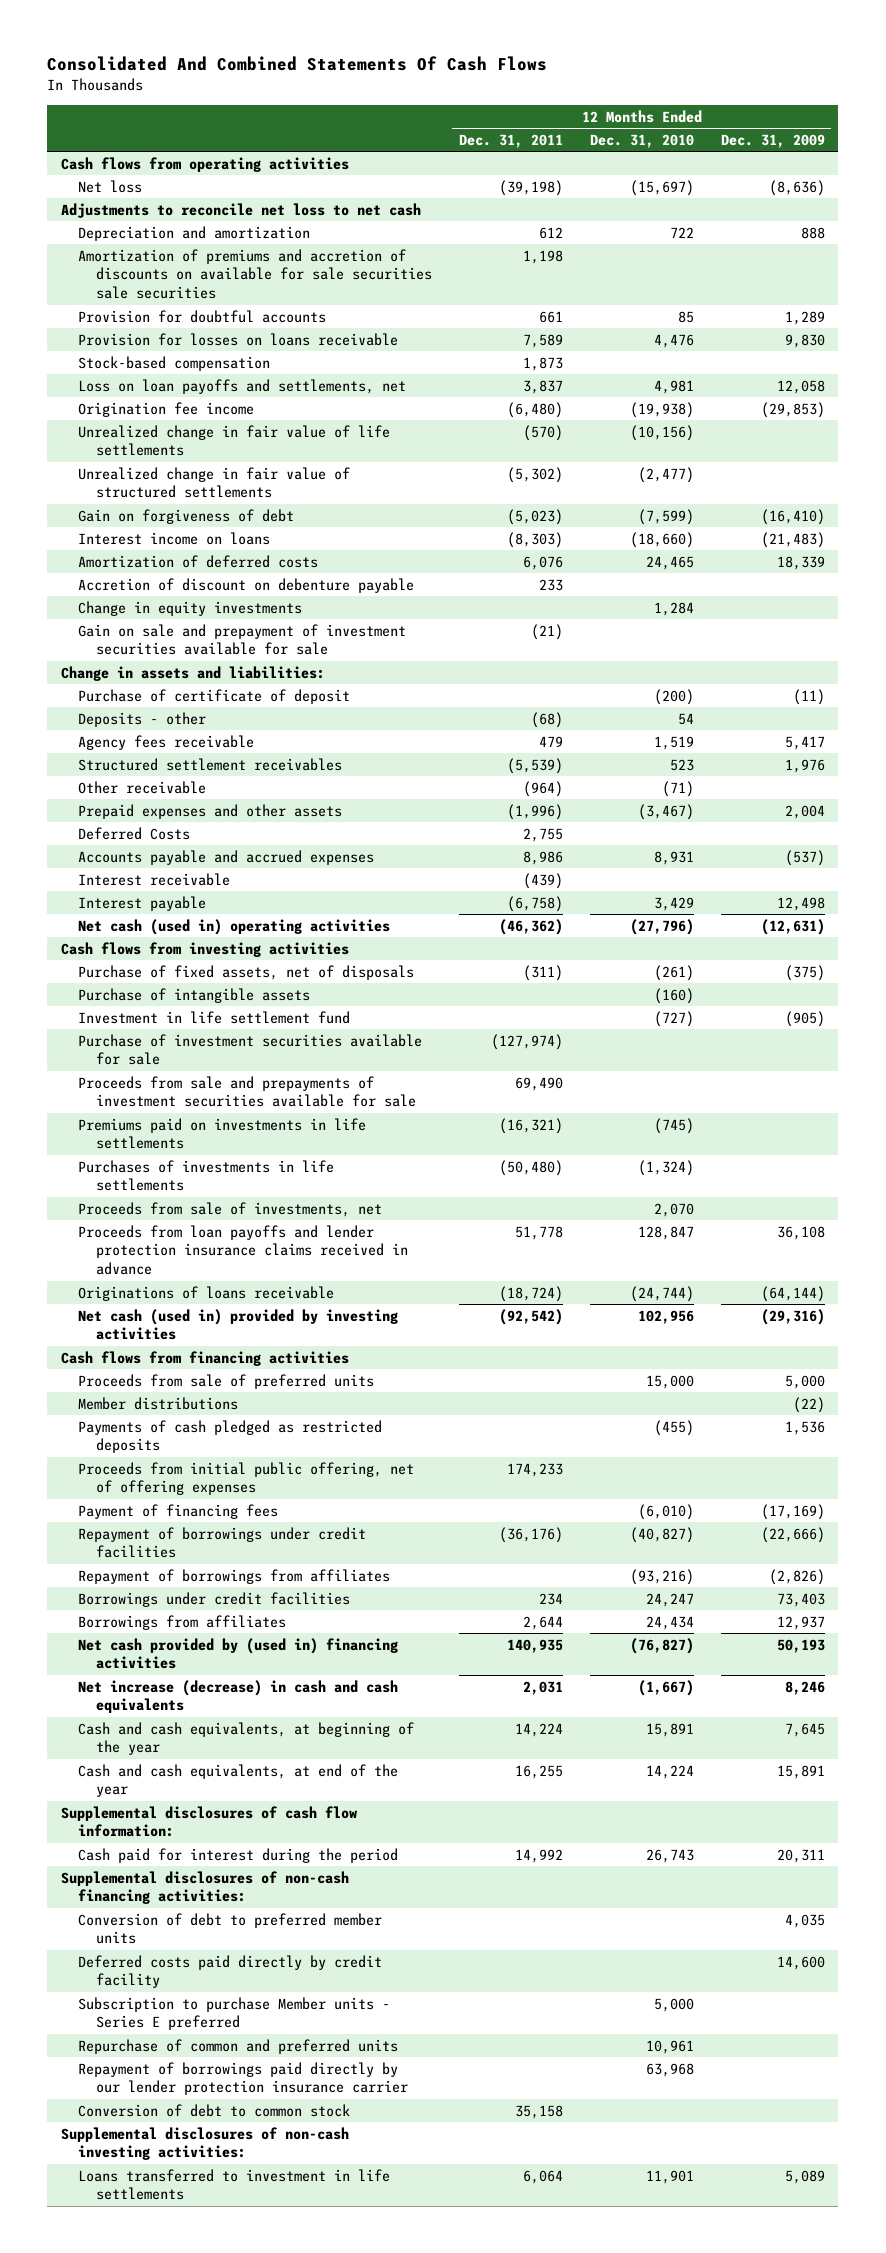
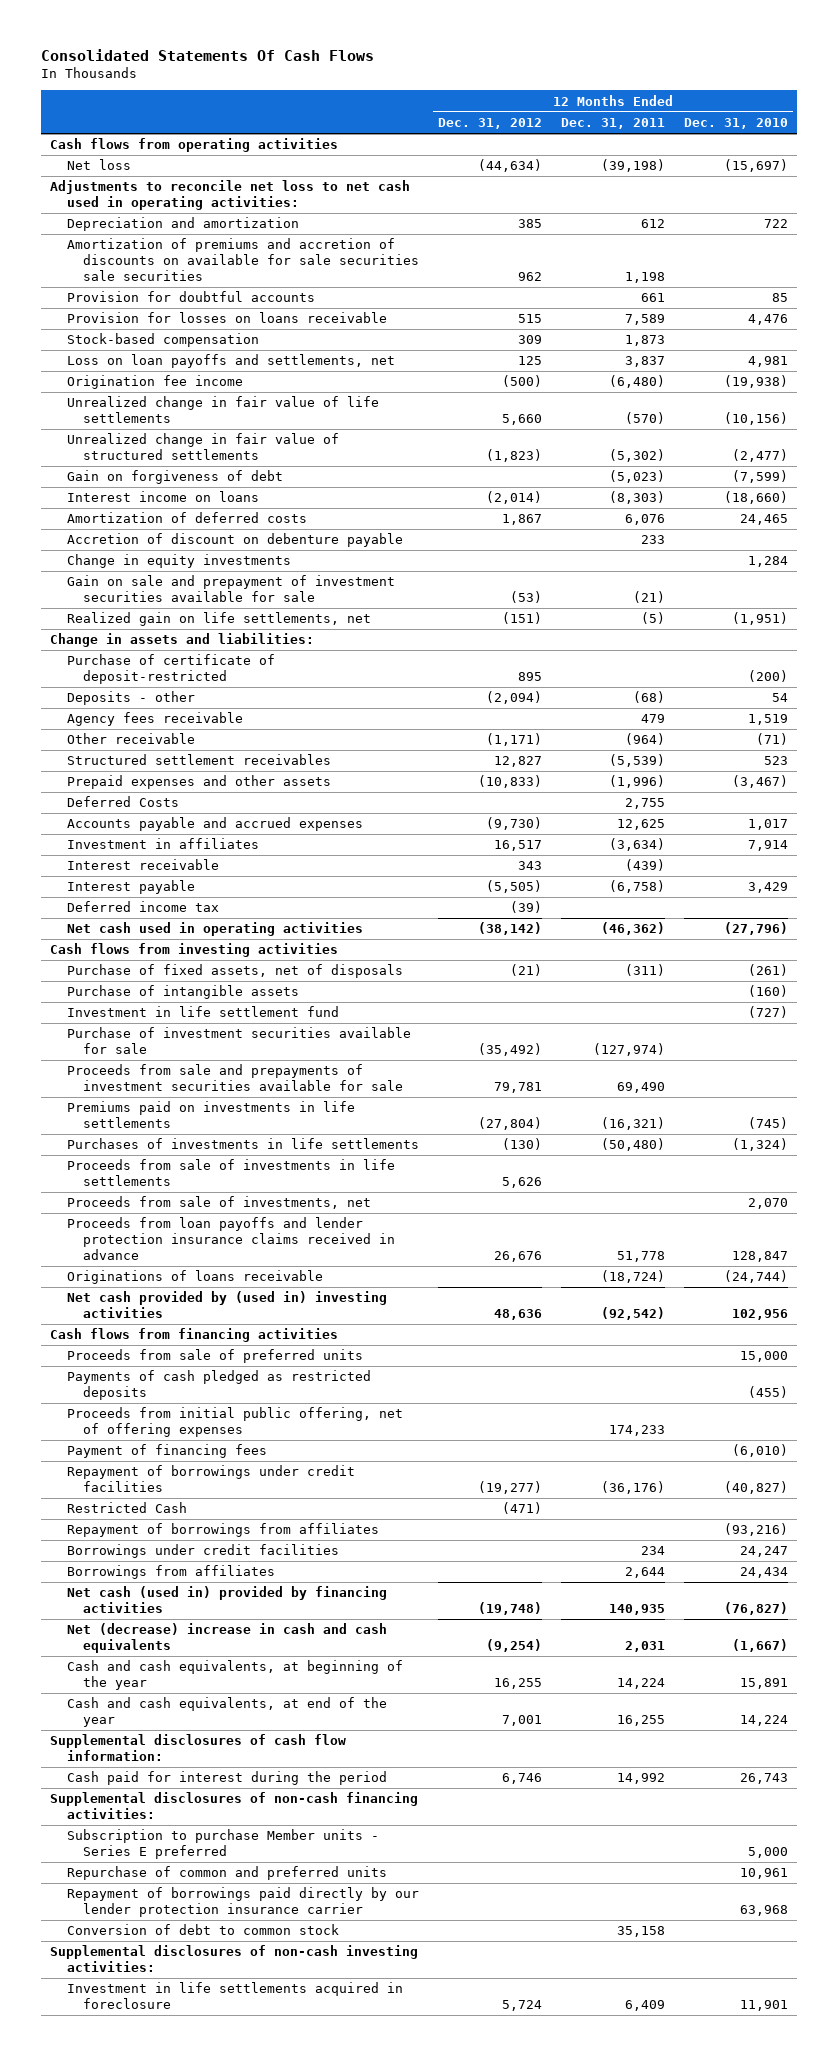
[47,56,548,72] Consolidated And Combined Statements Of Cash Flows -> [40,48,374,61] Consolidated Statements Of Cash Flows
[720,133,825,148] Dec. 31, 2009 -> none
none -> [438,118,543,130] Dec. 31, 2012
[60,202,421,218] Adjustments to reconcile net loss to net cash -> [50,180,411,210] Adjustments to reconcile net loss to net cash used in operating activities:
none -> [66,612,371,627] Realized gain on life settlements, net
[78,688,351,704] Purchase of certificate of deposit -> [66,654,275,684] Purchase of certificate of deposit-restricted
[78,757,343,771] Structured settlement receivables -> [66,754,331,766] Structured settlement receivables
[522,850,563,865] 8,986 -> [617,819,666,831] 12,625
[653,850,694,865] 8,931 -> [747,819,788,831] 1,017
none -> [66,838,259,850] Investment in affiliates
none -> [66,901,219,913] Deferred income tax
[78,918,391,935] Net cash (used in) operating activities -> [66,922,363,937] Net cash used in operating activities
none -> [66,1159,395,1186] Proceeds from sale of investments in life settlements
[78,1308,399,1341] Net cash (used in) provided by investing activities -> [66,1291,387,1318] Net cash provided by (used in) investing activities
[78,1396,239,1410] Member distributions -> none
none -> [66,1502,187,1514] Restricted Cash
[78,1637,399,1670] Net cash provided by (used in) financing activities -> [66,1586,387,1613] Net cash (used in) provided by financing activities
[78,1679,399,1714] Net increase (decrease) in cash and cash equivalents -> [66,1623,387,1653] Net (decrease) increase in cash and cash equivalents
[78,1912,383,1945] Conversion of debt to preferred member units -> none
[78,1954,383,1989] Deferred costs paid directly by credit facility -> none
[78,2168,391,2201] Loans transferred to investment in life settlements -> none
none -> [66,1982,403,2009] Investment in life settlements acquired in foreclosure

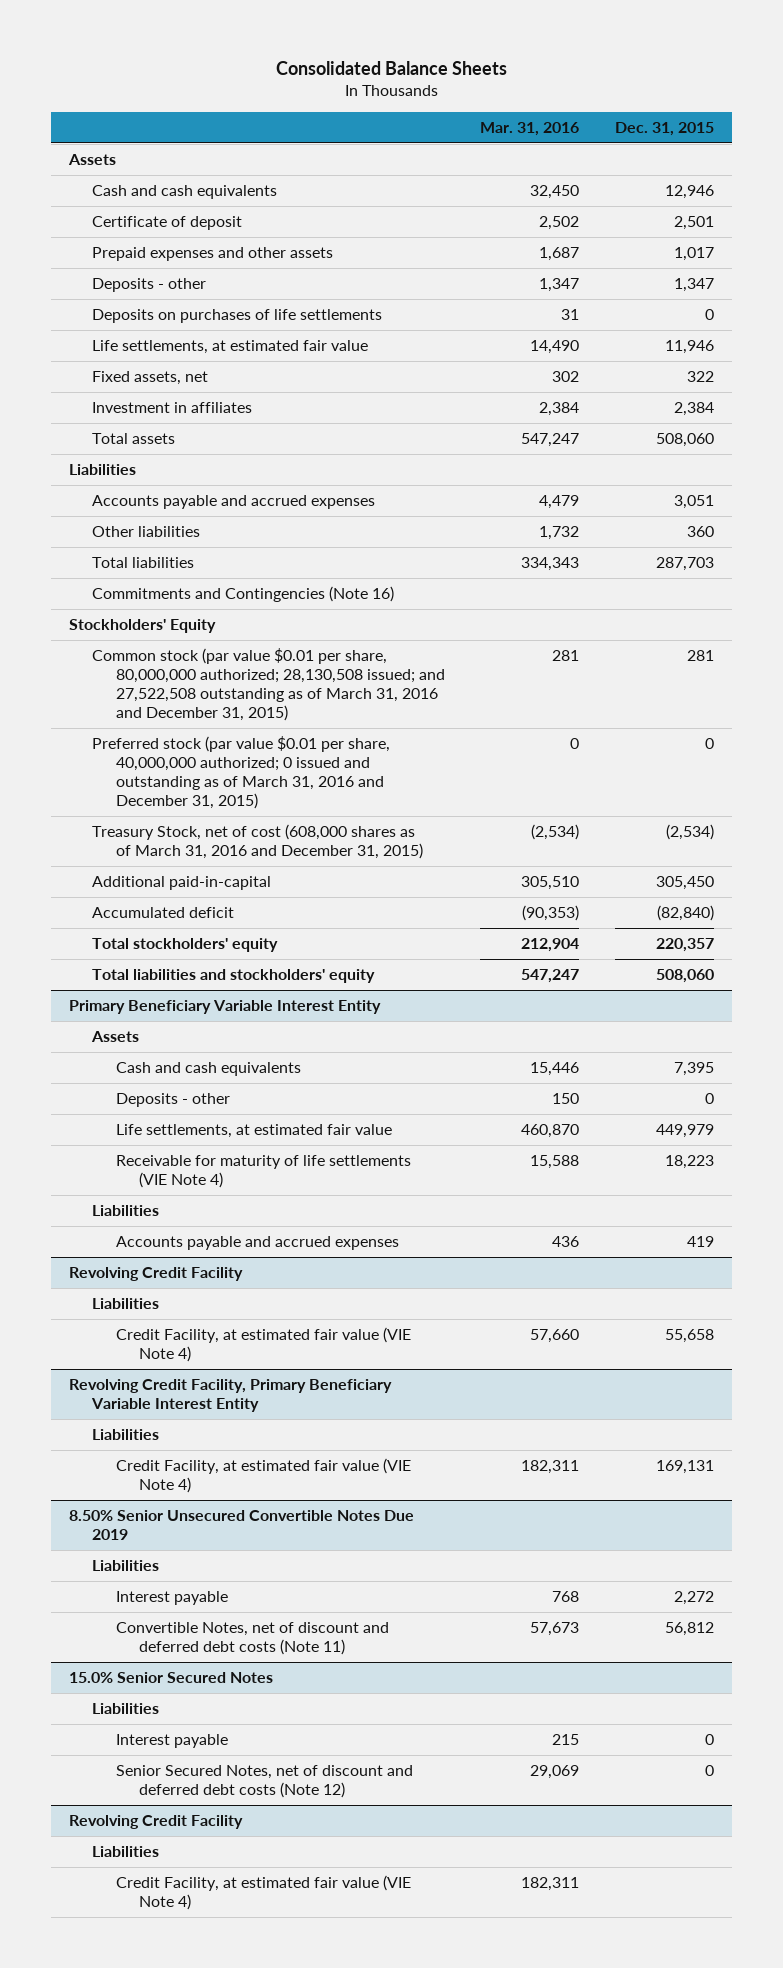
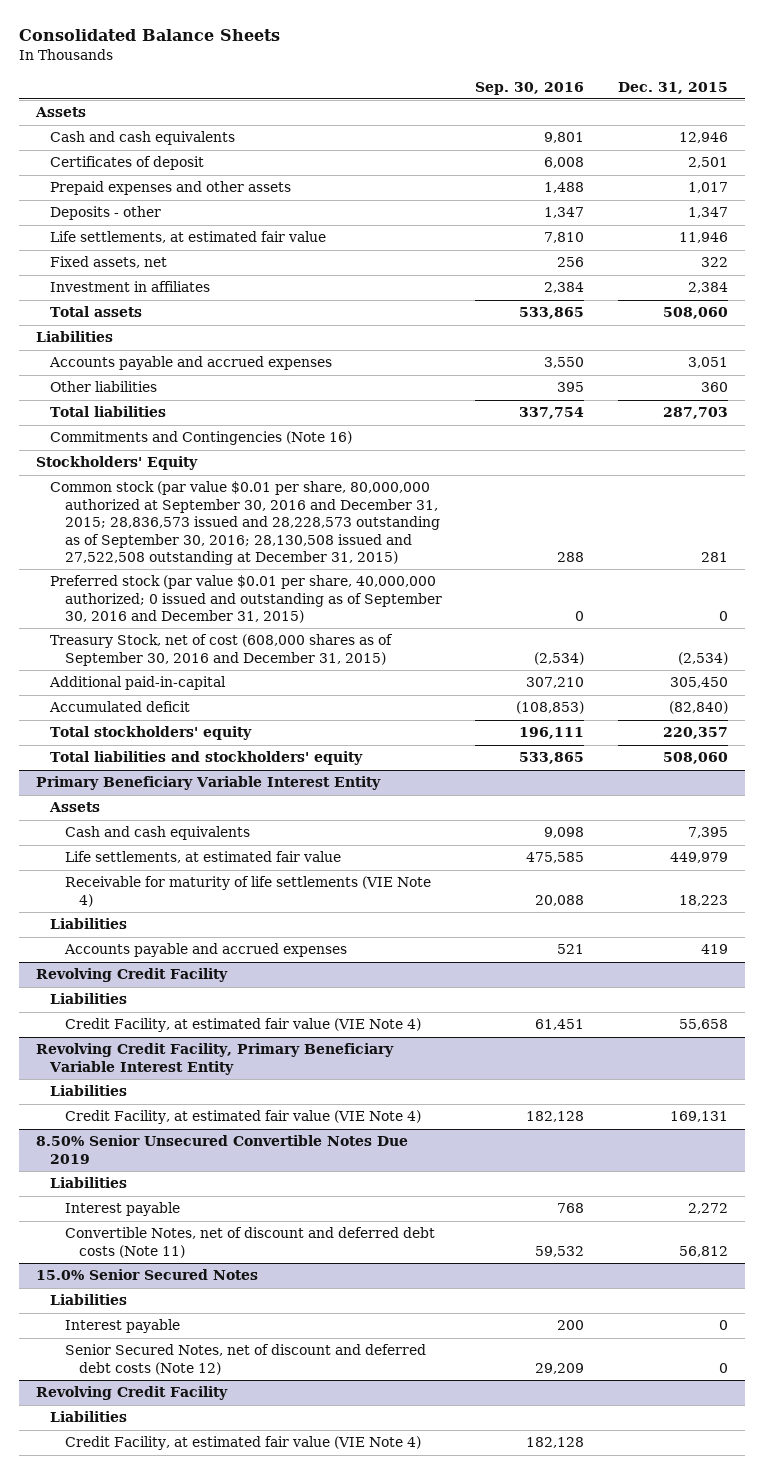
[480,122,580,137] Mar. 31, 2016 -> none
none -> [475,81,585,95] Sep. 30, 2016
[92,216,243,231] Certificate of deposit -> [50,156,205,171] Certificates of deposit
[92,309,383,324] Deposits on purchases of life settlements -> none
[92,648,445,722] Common stock (par value $0.01 per share, 80,000,000 authorized; 28,130,508 issued; and 27,522,508 outstanding as of March 31, 2016 and December 31, 2015) -> [50,481,440,566] Common stock (par value $0.01 per share, 80,000,000 authorized at September 30, 2016 and December 31, 2015; 28,836,573 issued and 28,228,573 outstanding as of September 30, 2016; 28,130,508 issued and 27,522,508 outstanding at December 31, 2015)
[92,736,391,810] Preferred stock (par value $0.01 per share, 40,000,000 authorized; 0 issued and outstanding as of March 31, 2016 and December 31, 2015) -> [50,575,442,624] Preferred stock (par value $0.01 per share, 40,000,000 authorized; 0 issued and outstanding as of September 30, 2016 and December 31, 2015)
[92,824,423,860] Treasury Stock, net of cost (608,000 shares as of March 31, 2016 and December 31, 2015) -> [50,634,394,666] Treasury Stock, net of cost (608,000 shares as of September 30, 2016 and December 31, 2015)
[115,1093,230,1108] Deposits - other -> none

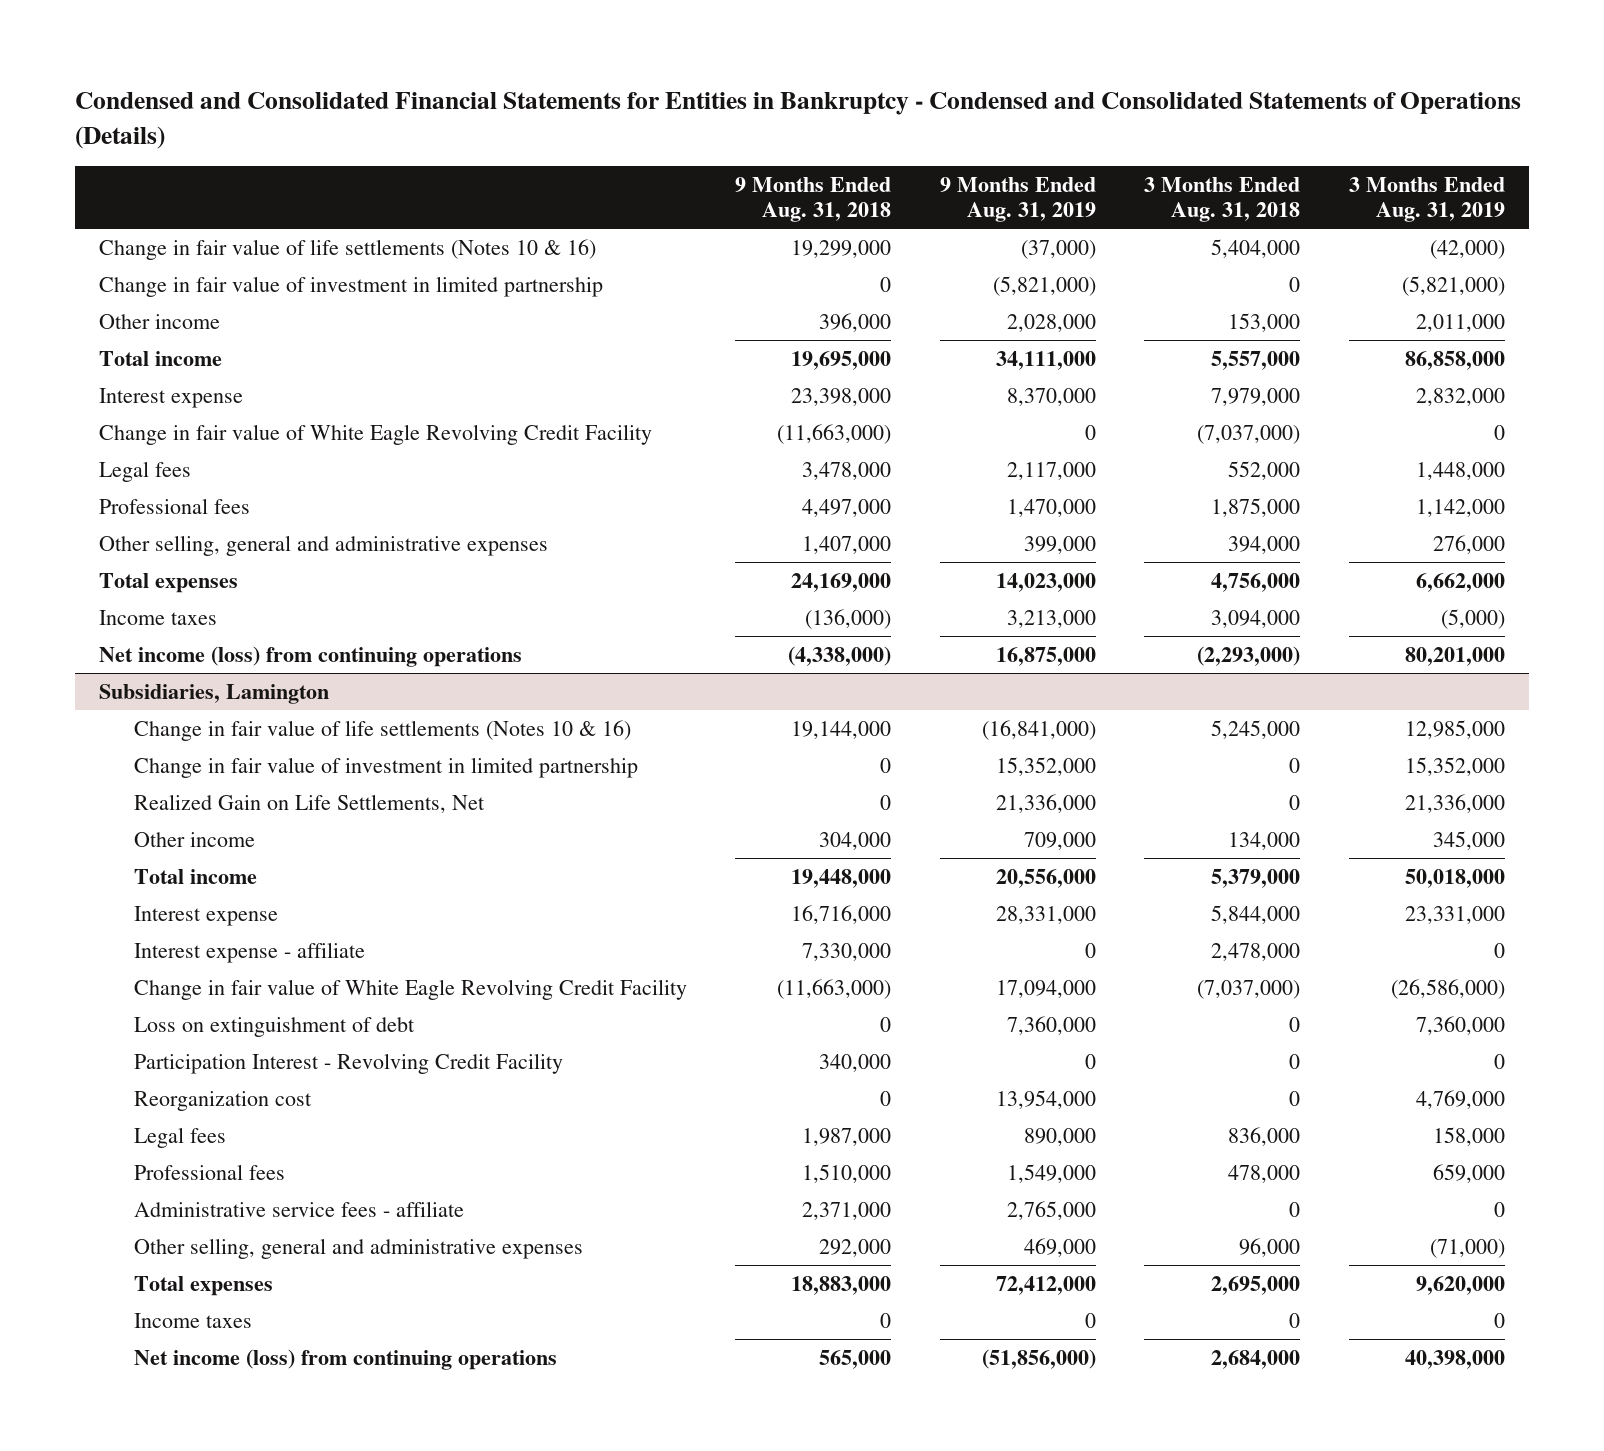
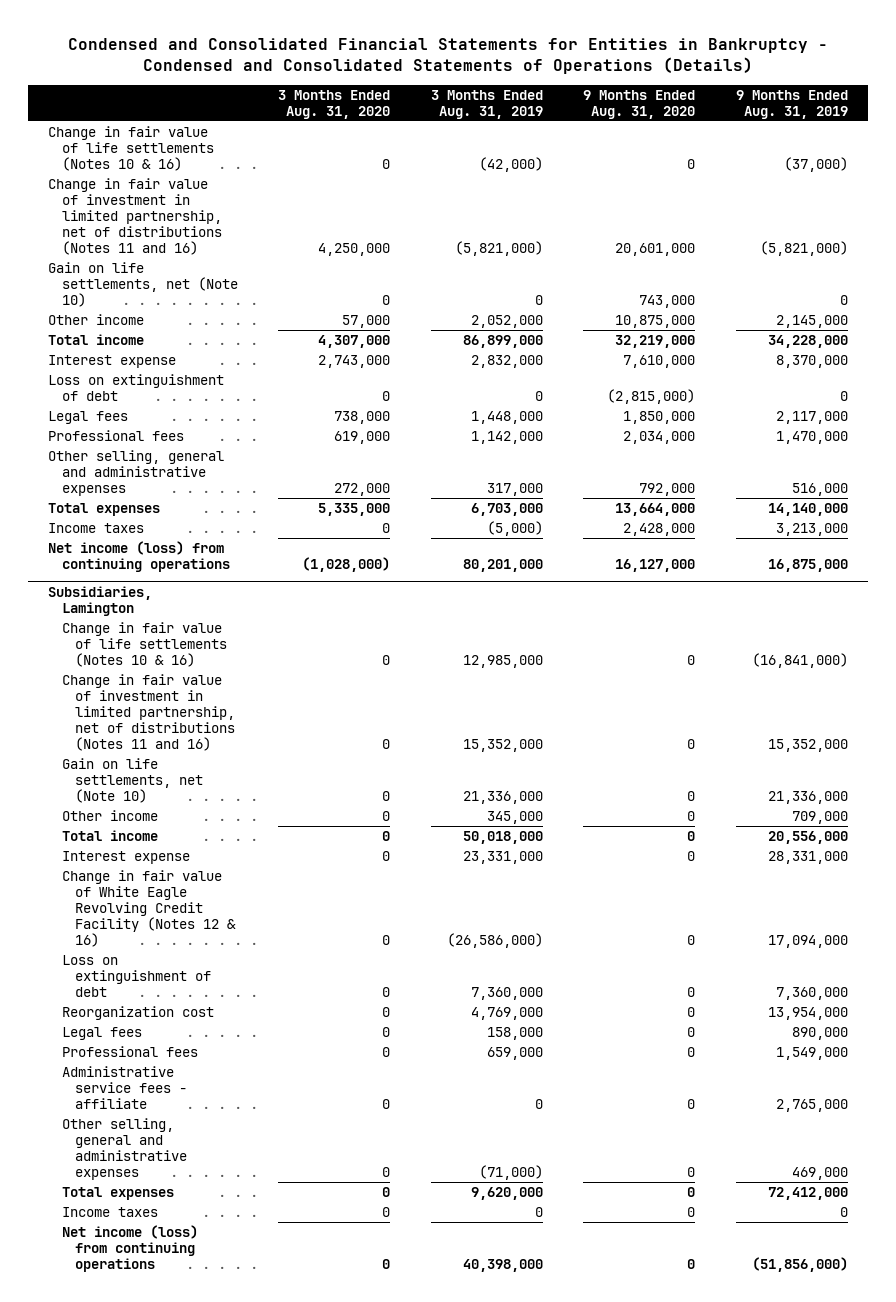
[735,176,892,223] 9 Months Ended Aug. 31, 2018 -> none
[1144,176,1301,223] 3 Months Ended Aug. 31, 2018 -> none
none -> [278,89,391,119] 3 Months Ended Aug. 31, 2020
none -> [583,89,696,119] 9 Months Ended Aug. 31, 2020
[98,275,603,297] Change in fair value of investment in limited partnership -> [48,177,222,255] Change in fair value of investment in limited partnership, net of distributions (Notes 11 and 16)
none -> [48,261,238,307] Gain on life settlements, net (Note 10)
[1006,313,1096,332] 2,028,000 -> [775,314,848,328] 2,145,000
[1416,313,1506,332] 2,011,000 -> [470,314,543,328] 2,052,000
[995,350,1096,370] 34,111,000 -> [767,334,848,348] 34,228,000
[1405,350,1506,370] 86,858,000 -> [462,334,543,348] 86,899,000
[98,423,652,445] Change in fair value of White Eagle Revolving Credit Facility -> none
none -> [48,373,225,401] Loss on extinguishment of debt
[1023,535,1096,554] 399,000 -> [791,482,848,496] 516,000
[1433,534,1506,554] 276,000 -> [486,482,543,496] 317,000
[995,572,1096,592] 14,023,000 -> [767,502,848,516] 14,140,000
[1416,572,1506,592] 6,662,000 -> [470,502,543,516] 6,703,000
[133,756,638,778] Change in fair value of investment in limited partnership -> [61,673,235,751] Change in fair value of investment in limited partnership, net of distributions (Notes 11 and 16)
[133,793,485,813] Realized Gain on Life Settlements, Net -> [61,757,203,803] Gain on life settlements, net (Note 10)
[133,941,365,963] Interest expense - affiliate -> none
[133,978,687,1000] Change in fair value of White Eagle Revolving Credit Facility -> [61,869,236,947] Change in fair value of White Eagle Revolving Credit Facility (Notes 12 & 16)
[133,1052,563,1074] Participation Interest - Revolving Credit Facility -> none

